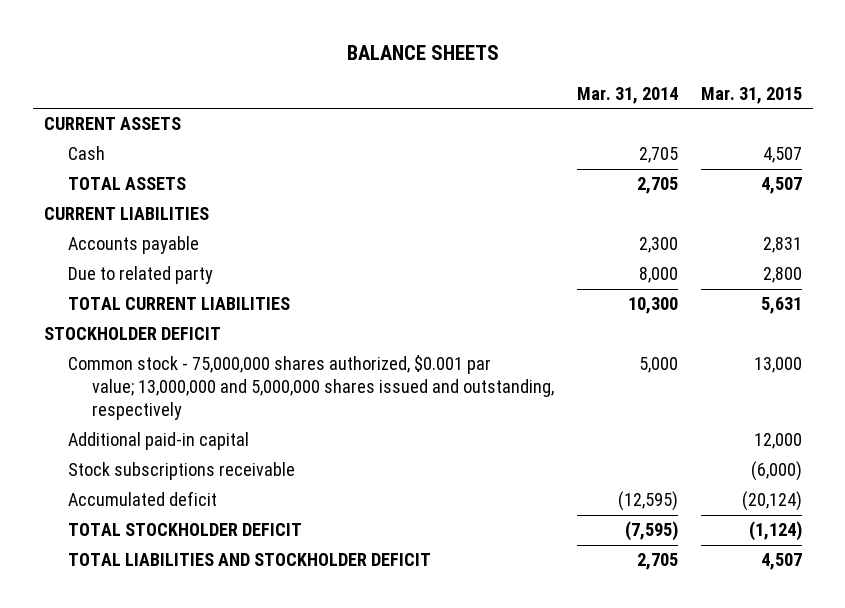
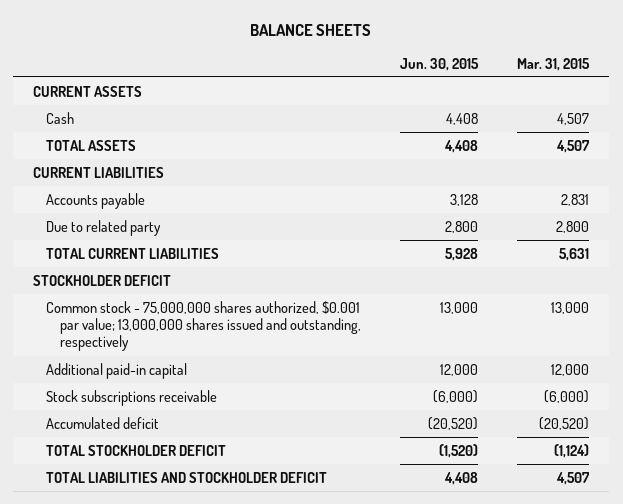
[576,86,678,104] Mar. 31, 2014 -> none
none -> [400,57,480,71] Jun. 30, 2015
[68,355,555,421] Common stock - 75,000,000 shares authorized, $0.001 par value; 13,000,000 and 5,000,000 shares issued and outstanding, respectively -> [46,300,361,352] Common stock - 75,000,000 shares authorized, $0.001 par value; 13,000,000 shares issued and outstanding, respectively
[741,491,802,512] (20,124) -> [539,416,590,430] (20,520)

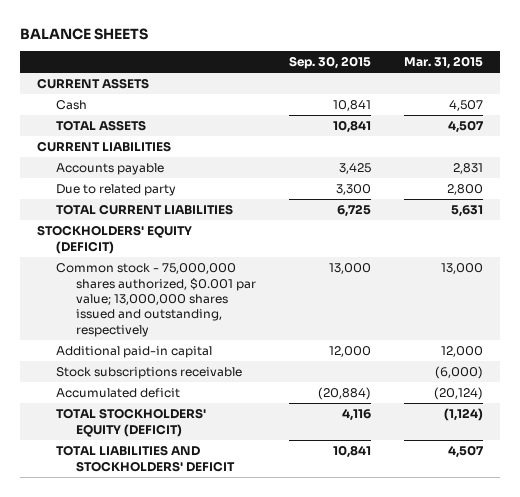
[400,57,480,71] Jun. 30, 2015 -> none
none -> [288,56,371,70] Sep. 30, 2015
[33,274,172,286] STOCKHOLDER DEFICIT -> [36,225,192,254] STOCKHOLDERS' EQUITY (DEFICIT)
[539,416,590,430] (20,520) -> [434,387,484,401] (20,124)
[46,444,227,456] TOTAL STOCKHOLDER DEFICIT -> [56,408,207,437] TOTAL STOCKHOLDERS' EQUITY (DEFICIT)
[46,471,328,483] TOTAL LIABILITIES AND STOCKHOLDER DEFICIT -> [56,445,235,472] TOTAL LIABILITIES AND STOCKHOLDERS' DEFICIT

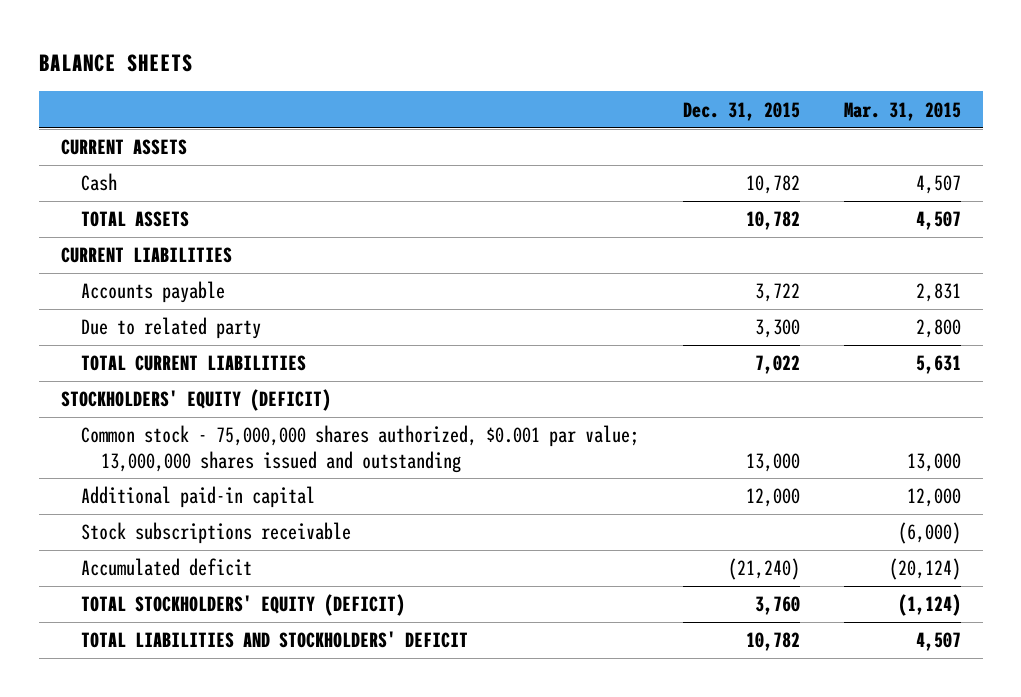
[288,56,371,70] Sep. 30, 2015 -> none
none -> [682,101,800,121] Dec. 31, 2015
[56,263,256,337] Common stock - 75,000,000 shares authorized, $0.001 par value; 13,000,000 shares issued and outstanding, respectively -> [80,425,639,473] Common stock - 75,000,000 shares authorized, $0.001 par value; 13,000,000 shares issued and outstanding

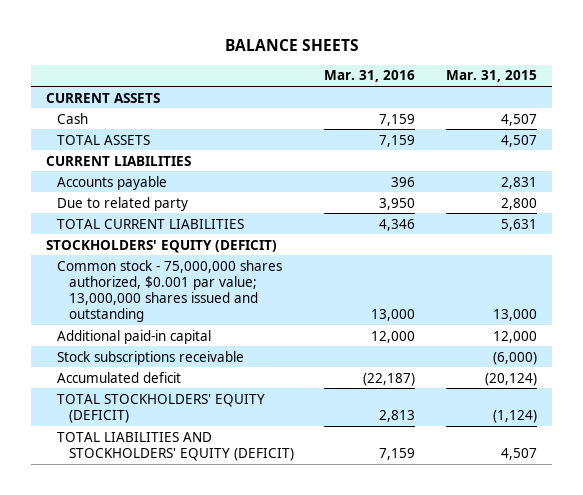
[682,101,800,121] Dec. 31, 2015 -> none
none -> [324,70,416,83] Mar. 31, 2016
[80,631,468,649] TOTAL LIABILITIES AND STOCKHOLDERS' DEFICIT -> [57,431,294,461] TOTAL LIABILITIES AND STOCKHOLDERS' EQUITY (DEFICIT)

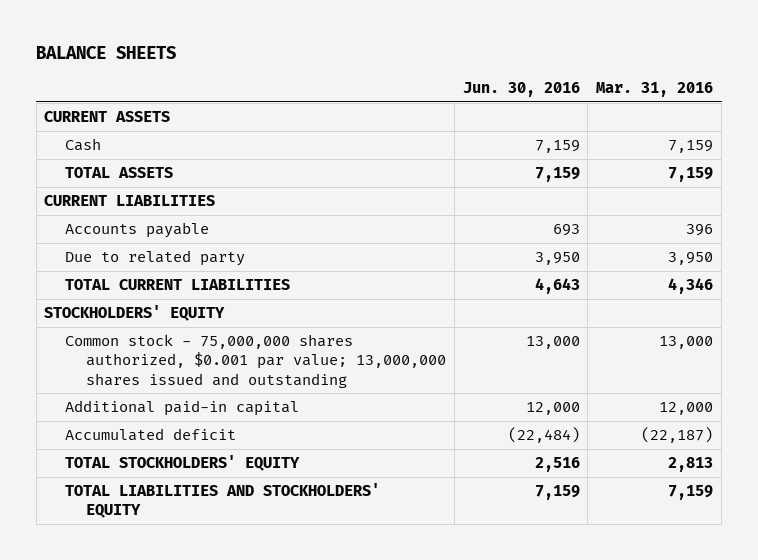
[446,70,538,83] Mar. 31, 2015 -> none
none -> [462,81,580,97] Jun. 30, 2016
[46,239,278,253] STOCKHOLDERS' EQUITY (DEFICIT) -> [44,305,226,322] STOCKHOLDERS' EQUITY
[57,350,245,365] Stock subscriptions receivable -> none
[57,393,266,423] TOTAL STOCKHOLDERS' EQUITY (DEFICIT) -> [65,455,301,472] TOTAL STOCKHOLDERS' EQUITY
[57,431,294,461] TOTAL LIABILITIES AND STOCKHOLDERS' EQUITY (DEFICIT) -> [65,483,381,519] TOTAL LIABILITIES AND STOCKHOLDERS' EQUITY

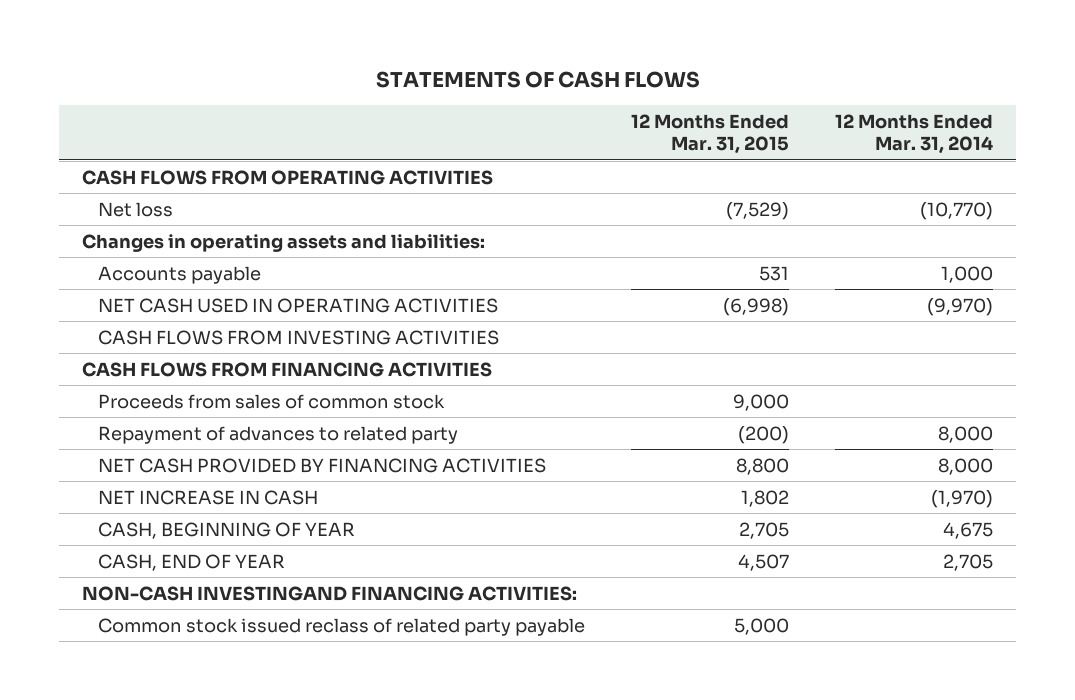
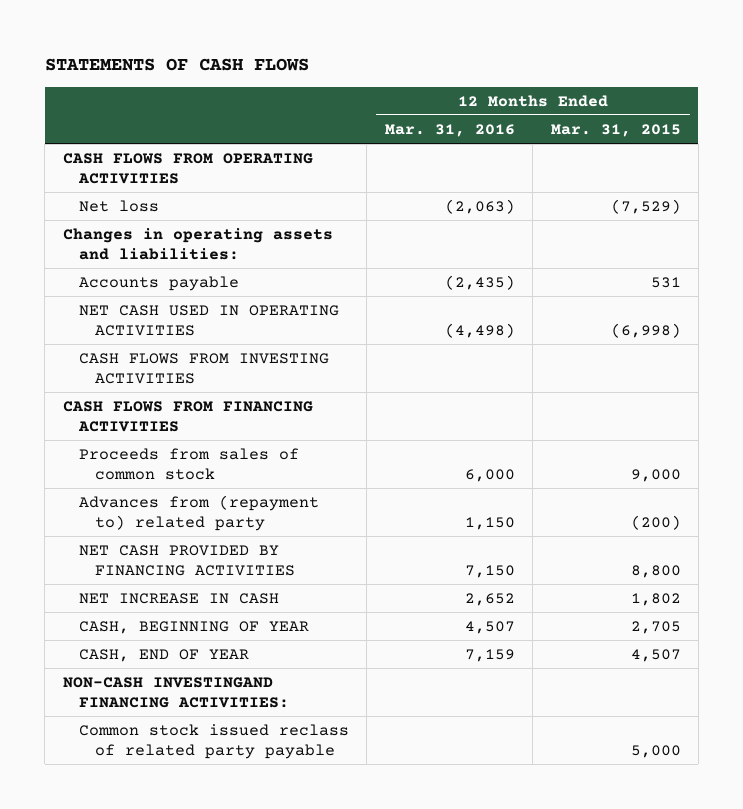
[834,113,993,155] 12 Months Ended Mar. 31, 2014 -> none
none -> [384,123,515,137] Mar. 31, 2016
[98,425,459,444] Repayment of advances to related party -> [79,494,320,531] Advances from (repayment to) related party

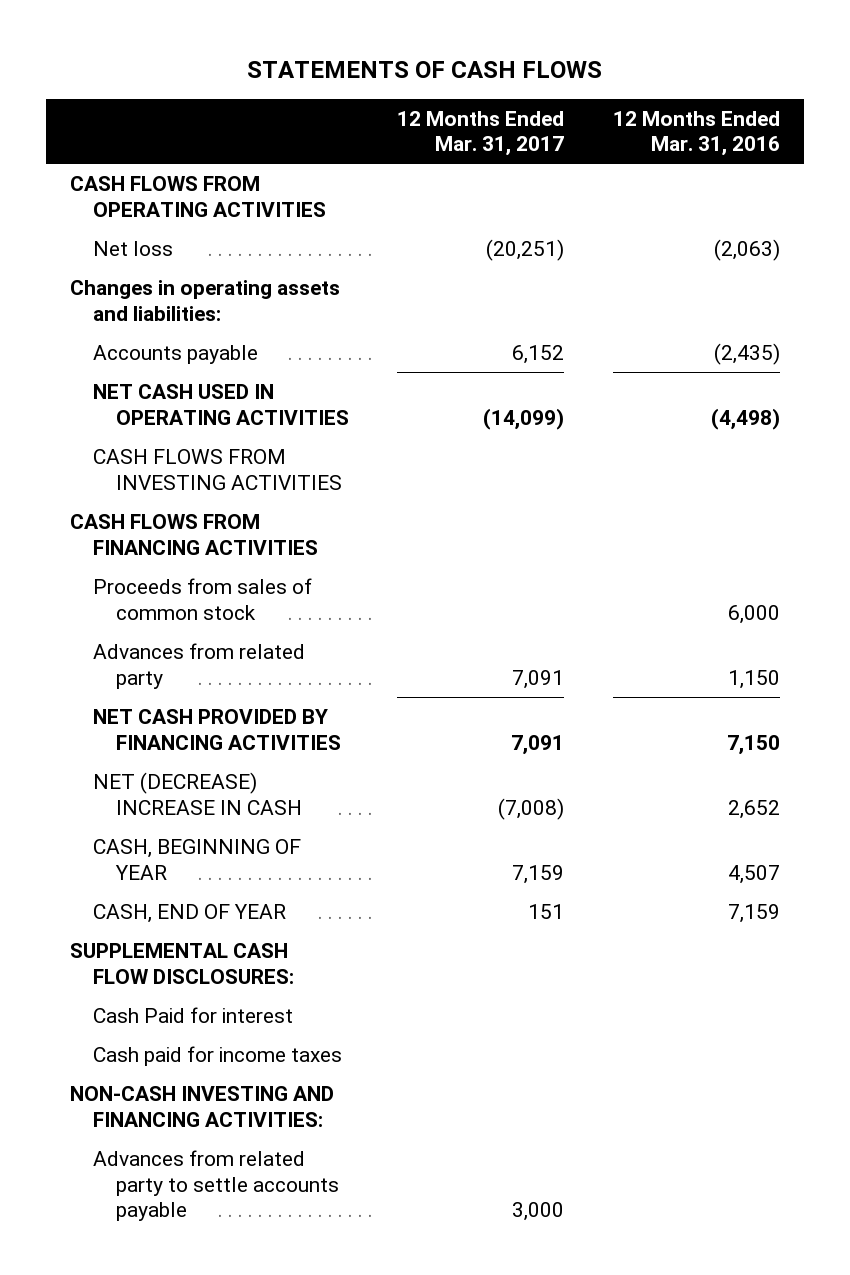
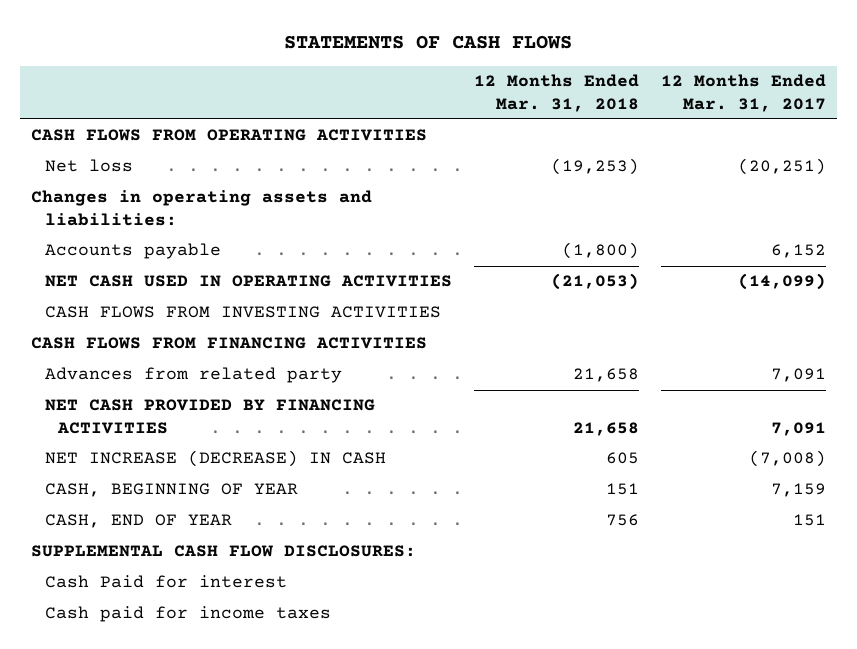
[612,110,780,157] 12 Months Ended Mar. 31, 2016 -> none
none -> [473,74,639,112] 12 Months Ended Mar. 31, 2018
[92,577,312,620] Proceeds from sales of common stock -> none
[92,771,302,815] NET (DECREASE) INCREASE IN CASH -> [44,450,386,468] NET INCREASE (DECREASE) IN CASH
[70,1085,335,1127] NON-CASH INVESTING AND FINANCING ACTIVITIES: -> none
[92,1149,339,1222] Advances from related party to settle accounts payable -> none

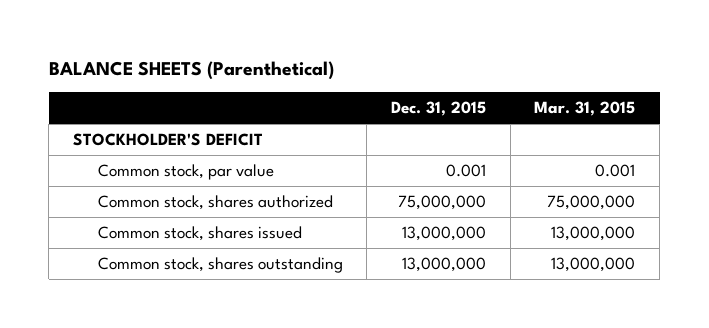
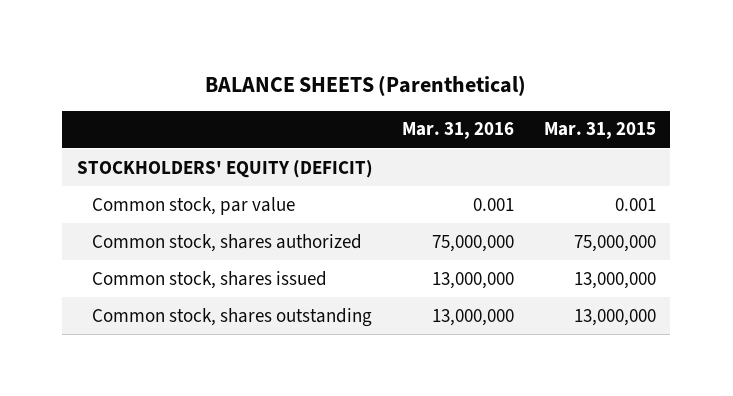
[391,101,487,117] Dec. 31, 2015 -> none
none -> [402,122,515,140] Mar. 31, 2016
[73,133,264,147] STOCKHOLDER'S DEFICIT -> [76,159,373,178] STOCKHOLDERS' EQUITY (DEFICIT)

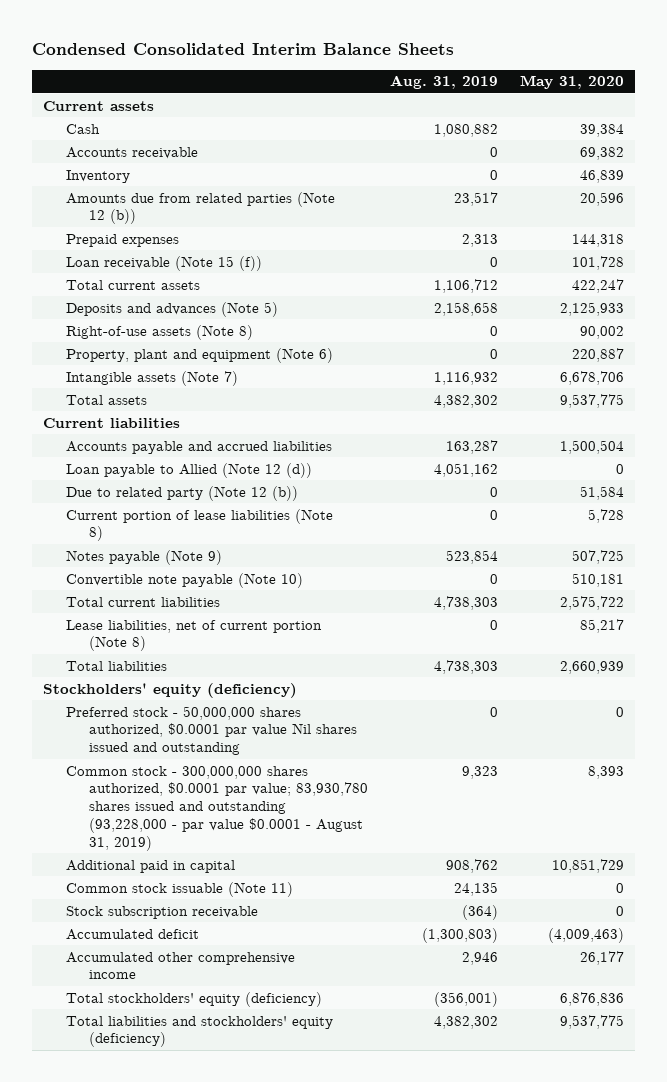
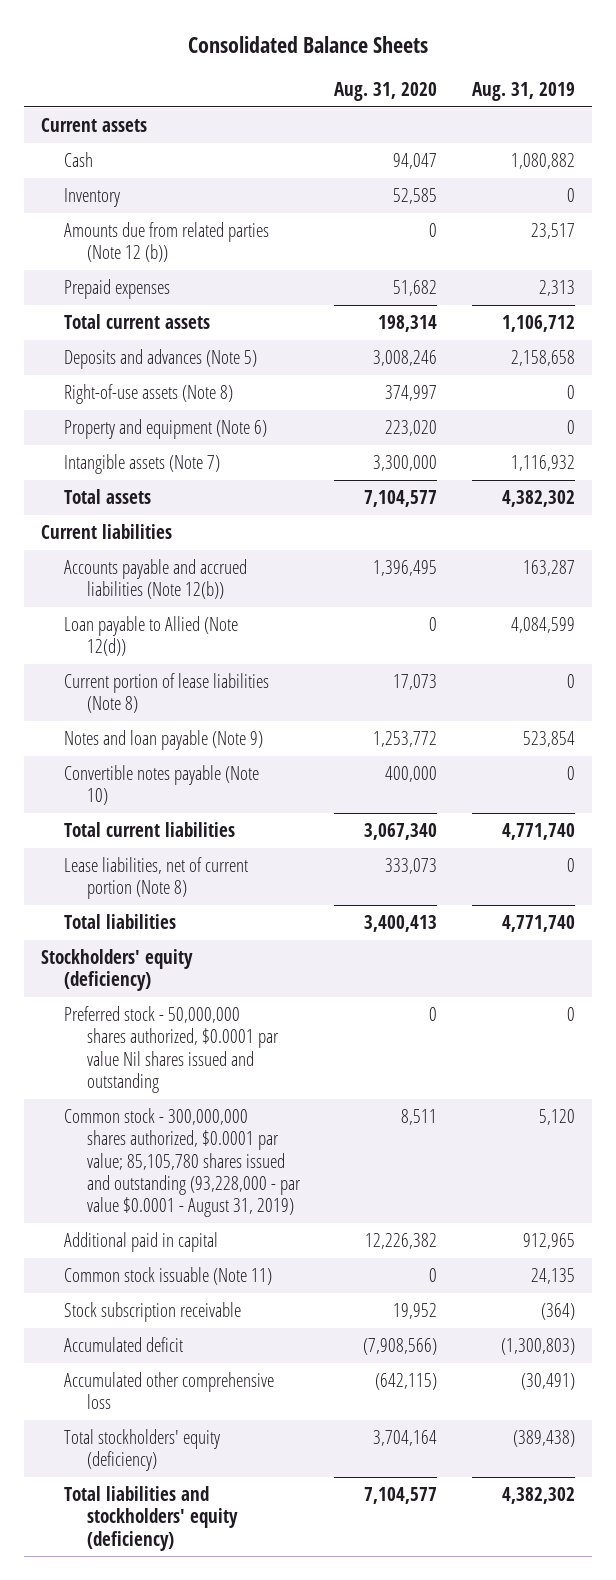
[32,42,455,55] Condensed Consolidated Interim Balance Sheets -> [188,35,429,53] Consolidated Balance Sheets
[519,75,624,90] May 31, 2020 -> none
none -> [334,81,438,101] Aug. 31, 2020
[66,146,199,159] Accounts receivable -> none
[66,255,263,271] Loan receivable (Note 15 (f)) -> none
[66,347,334,363] Property, plant and equipment (Note 6) -> [63,419,267,440] Property and equipment (Note 6)
[66,485,299,501] Due to related party (Note 12 (b)) -> none
[66,440,333,454] Accounts payable and accrued liabilities -> [63,559,247,600] Accounts payable and accrued liabilities (Note 12(b))
[66,462,313,478] Loan payable to Allied (Note 12 (d)) -> [63,616,238,657] Loan payable to Allied (Note 12(d))
[433,462,498,477] 4,051,162 -> [511,617,576,634] 4,084,599
[66,549,223,565] Notes payable (Note 9) -> [63,730,263,751] Notes and loan payable (Note 9)
[66,572,304,588] Convertible note payable (Note 10) -> [63,765,259,806] Convertible notes payable (Note 10)
[433,595,498,610] 4,738,303 -> [502,823,576,841] 4,771,740
[433,659,498,674] 4,738,303 -> [502,915,576,933] 4,771,740
[66,765,369,851] Common stock - 300,000,000 shares authorized, $0.0001 par value; 83,930,780 shares issued and outstanding (93,228,000 - par value $0.0001 - August 31, 2019) -> [63,1108,301,1218] Common stock - 300,000,000 shares authorized, $0.0001 par value; 85,105,780 shares issued and outstanding (93,228,000 - par value $0.0001 - August 31, 2019)
[461,765,498,779] 9,323 -> [539,1109,576,1126] 5,120
[445,858,498,873] 908,762 -> [523,1233,576,1250] 912,965
[66,951,296,980] Accumulated other comprehensive income -> [63,1372,274,1410] Accumulated other comprehensive loss
[461,951,498,965] 2,946 -> [521,1373,576,1391] (30,491)
[433,991,498,1007] (356,001) -> [513,1430,576,1448] (389,438)

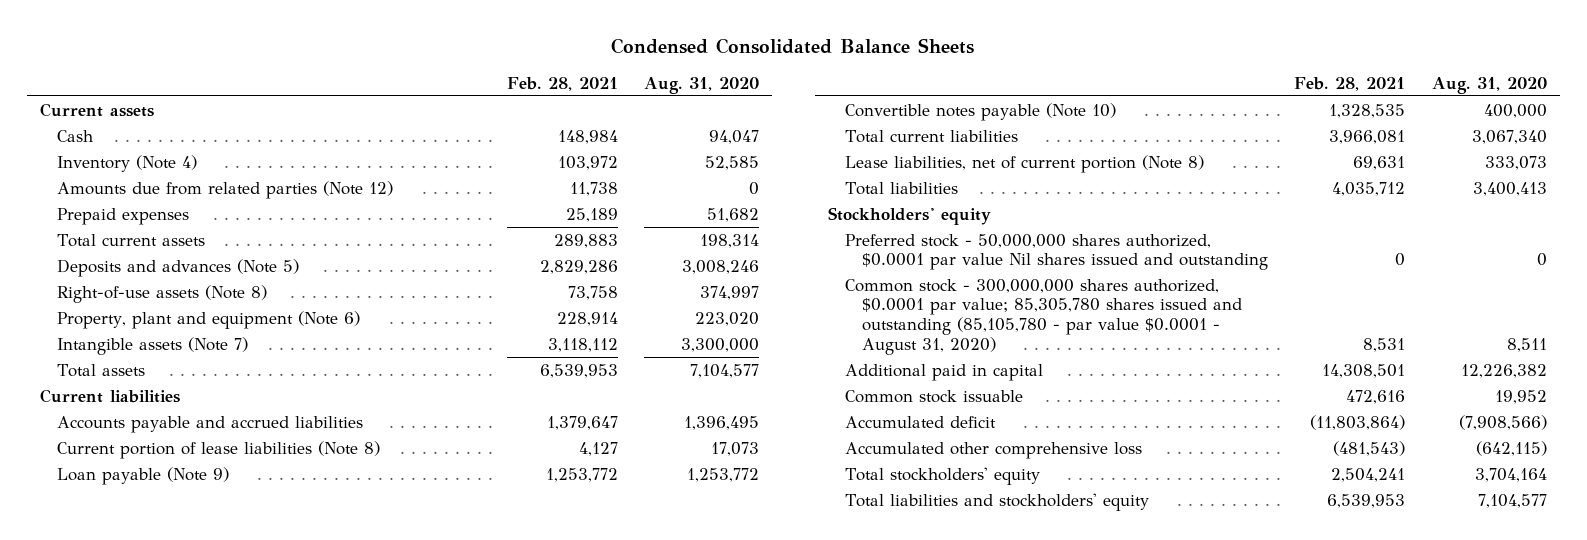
[188,35,429,53] Consolidated Balance Sheets -> [611,38,975,55] Condensed Consolidated Balance Sheets
[472,81,576,101] Aug. 31, 2019 -> none
none -> [506,76,618,91] Feb. 28, 2021
[63,188,120,208] Inventory -> [57,154,198,172] Inventory (Note 4)
[63,222,269,263] Amounts due from related parties (Note 12 (b)) -> [57,180,394,199] Amounts due from related parties (Note 12)
[63,419,267,440] Property and equipment (Note 6) -> [57,310,361,329] Property, plant and equipment (Note 6)
[63,616,238,657] Loan payable to Allied (Note 12(d)) -> none
[63,559,247,600] Accounts payable and accrued liabilities (Note 12(b)) -> [57,415,364,433] Accounts payable and accrued liabilities
[63,730,263,751] Notes and loan payable (Note 9) -> [57,466,230,485] Loan payable (Note 9)
[41,949,194,992] Stockholders' equity (deficiency) -> [827,206,991,225] Stockholders' equity
[63,1108,301,1218] Common stock - 300,000,000 shares authorized, $0.0001 par value; 85,105,780 shares issued and outstanding (93,228,000 - par value $0.0001 - August 31, 2019) -> [844,278,1243,355] Common stock - 300,000,000 shares authorized, $0.0001 par value; 85,305,780 shares issued and outstanding (85,105,780 - par value $0.0001 - August 31, 2020)
[63,1302,241,1323] Stock subscription receivable -> none
[63,1267,272,1286] Common stock issuable (Note 11) -> [844,389,1023,403] Common stock issuable
[429,1268,438,1283] 0 -> [1494,389,1547,404] 19,952
[63,1429,220,1472] Total stockholders' equity (deficiency) -> [844,466,1040,485] Total stockholders' equity
[63,1486,238,1551] Total liabilities and stockholders' equity (deficiency) -> [844,492,1149,511] Total liabilities and stockholders' equity

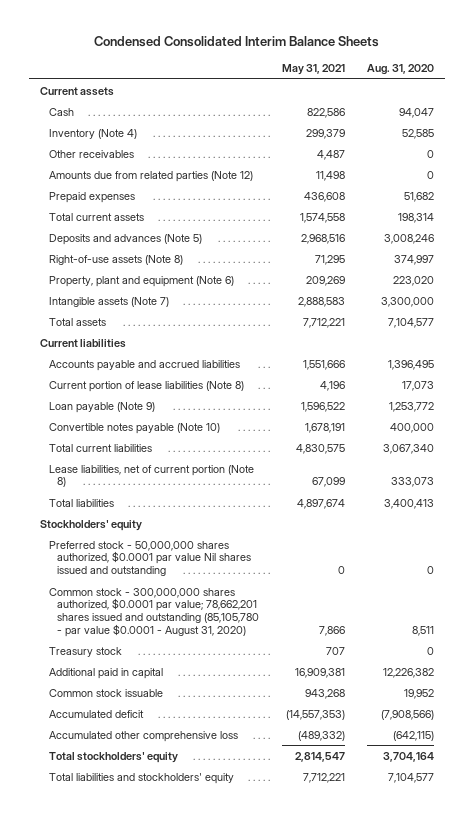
[611,38,975,55] Condensed Consolidated Balance Sheets -> [94,36,380,48] Condensed Consolidated Interim Balance Sheets
[506,76,618,91] Feb. 28, 2021 -> none
none -> [281,64,345,76] May 31, 2021
none -> [48,149,134,158] Other receivables
[844,278,1243,355] Common stock - 300,000,000 shares authorized, $0.0001 par value; 85,305,780 shares issued and outstanding (85,105,780 - par value $0.0001 - August 31, 2020) -> [48,587,260,637] Common stock - 300,000,000 shares authorized, $0.0001 par value; 78,662,201 shares issued and outstanding (85,105,780 - par value $0.0001 - August 31, 2020)
none -> [48,646,122,657] Treasury stock

